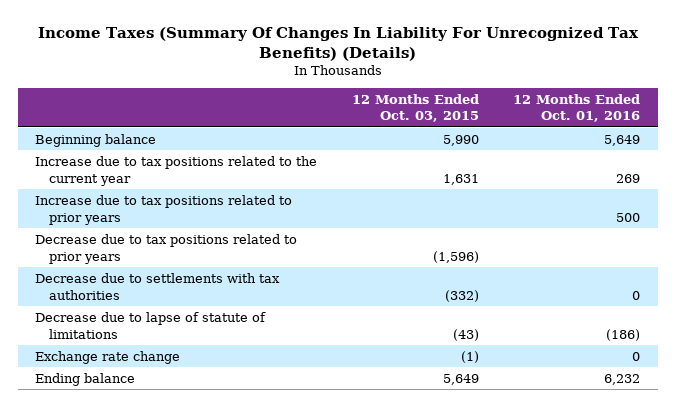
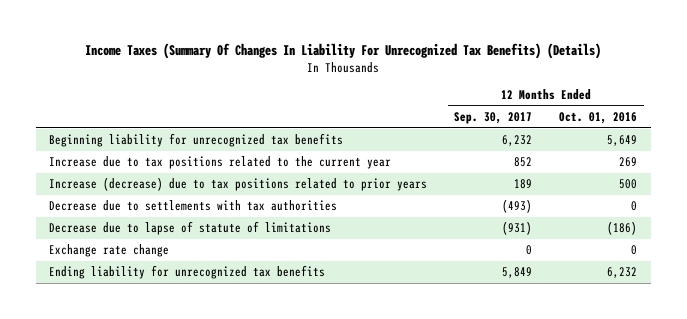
[351,93,479,123] 12 Months Ended Oct. 03, 2015 -> none
none -> [454,112,533,125] Sep. 30, 2017
[34,133,156,147] Beginning balance -> [49,133,344,148] Beginning liability for unrecognized tax benefits
[34,233,297,264] Decrease due to tax positions related to prior years -> none
[34,194,292,225] Increase due to tax positions related to prior years -> [49,177,428,192] Increase (decrease) due to tax positions related to prior years
[34,372,135,386] Ending balance -> [49,265,326,280] Ending liability for unrecognized tax benefits

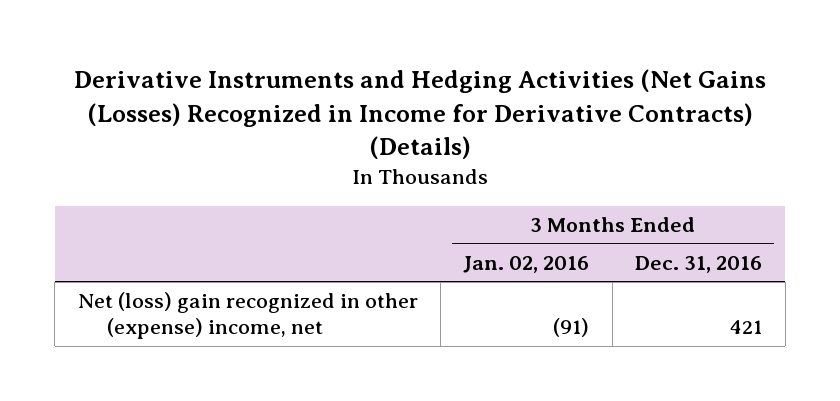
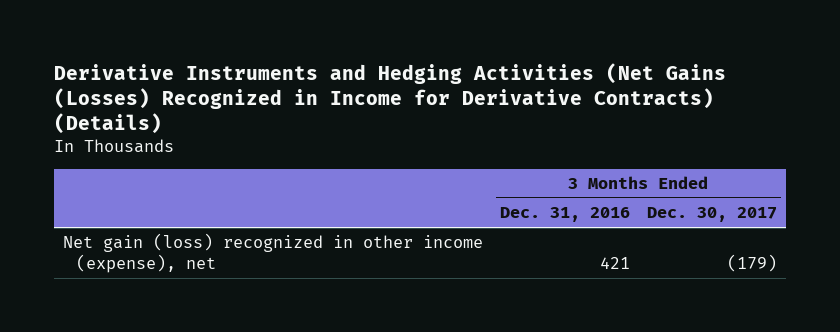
[463,255,590,273] Jan. 02, 2016 -> none
none -> [647,207,778,223] Dec. 30, 2017
[77,292,418,340] Net (loss) gain recognized in other (expense) income, net -> [62,233,483,273] Net gain (loss) recognized in other income (expense), net

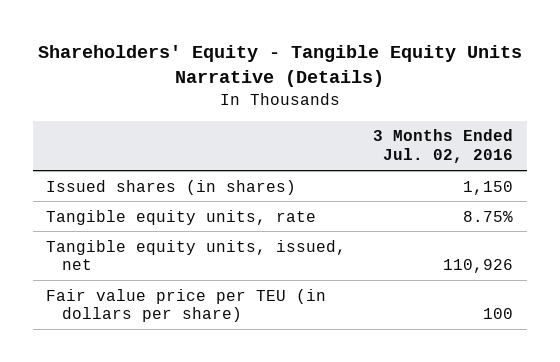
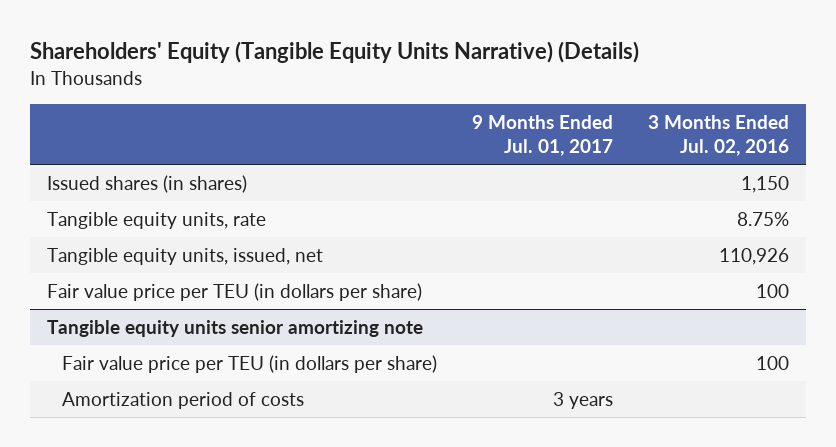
[37,44,522,87] Shareholders' Equity - Tangible Equity Units Narrative (Details) -> [29,41,639,64] Shareholders' Equity (Tangible Equity Units Narrative) (Details)
none -> [472,114,614,157] 9 Months Ended Jul. 01, 2017
none -> [47,319,424,337] Tangible equity units senior amortizing note
none -> [62,354,438,373] Fair value price per TEU (in dollars per share)
none -> [62,391,305,409] Amortization period of costs

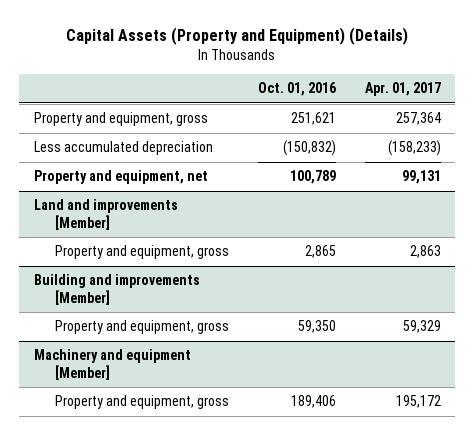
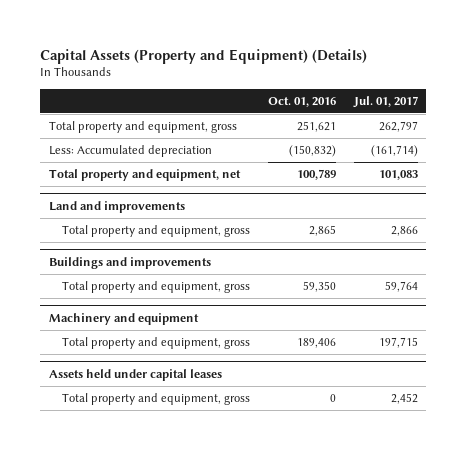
[364,82,441,97] Apr. 01, 2017 -> none
none -> [352,95,418,108] Jul. 01, 2017
[33,112,208,127] Property and equipment, gross -> [49,120,238,133] Total property and equipment, gross
[33,141,213,156] Less accumulated depreciation -> [49,144,213,157] Less: Accumulated depreciation
[33,170,208,185] Property and equipment, net -> [49,168,242,181] Total property and equipment, net
[33,199,178,230] Land and improvements [Member] -> [49,200,186,213] Land and improvements
[54,245,229,260] Property and equipment, gross -> [62,224,251,237] Total property and equipment, gross
[33,274,200,305] Building and improvements [Member] -> [49,256,212,269] Buildings and improvements
[54,320,229,335] Property and equipment, gross -> [62,280,251,293] Total property and equipment, gross
[33,349,191,380] Machinery and equipment [Member] -> [49,312,200,325] Machinery and equipment
[54,395,229,410] Property and equipment, gross -> [62,336,251,349] Total property and equipment, gross
none -> [49,368,223,381] Assets held under capital leases
none -> [62,392,251,405] Total property and equipment, gross

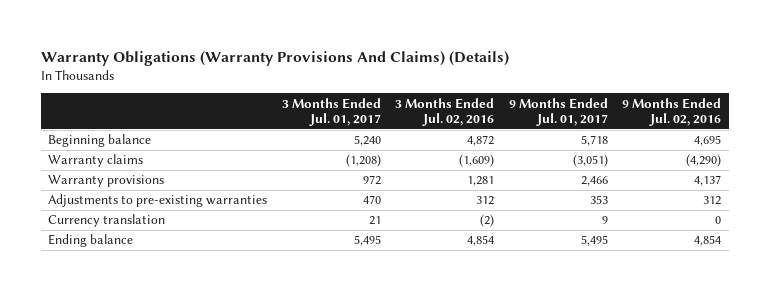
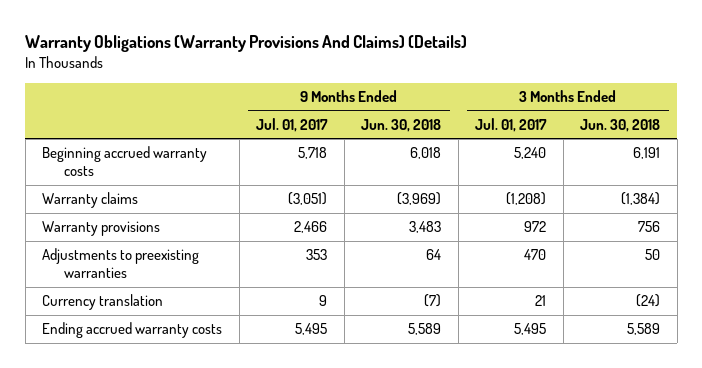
[395,97,495,127] 3 Months Ended Jul. 02, 2016 -> none
[622,97,722,127] 9 Months Ended Jul. 02, 2016 -> none
none -> [361,118,442,132] Jun. 30, 2018
none -> [580,118,661,132] Jun. 30, 2018
[48,134,152,148] Beginning balance -> [42,146,208,177] Beginning accrued warranty costs
[48,194,268,208] Adjustments to pre-existing warranties -> [42,248,200,279] Adjustments to preexisting warranties
[48,234,134,248] Ending balance -> [42,322,223,339] Ending accrued warranty costs

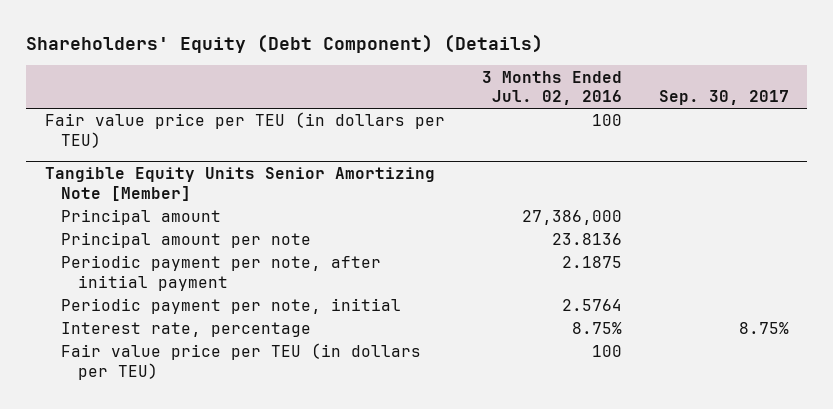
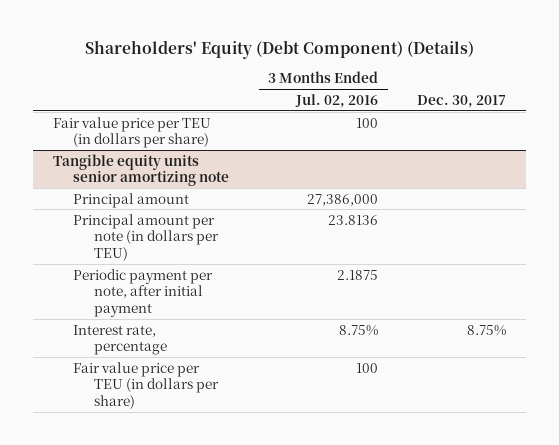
[658,90,789,106] Sep. 30, 2017 -> none
none -> [417,94,507,108] Dec. 30, 2017
[44,112,445,148] Fair value price per TEU (in dollars per TEU) -> [52,116,211,149] Fair value price per TEU (in dollars per share)
[44,167,435,201] Tangible Equity Units Senior Amortizing Note [Member] -> [52,153,230,187] Tangible equity units senior amortizing note
[61,232,312,249] Principal amount per note -> [73,213,220,262] Principal amount per note (in dollars per TEU)
[61,298,402,315] Periodic payment per note, initial -> none
[61,343,422,380] Fair value price per TEU (in dollars per TEU) -> [73,361,220,410] Fair value price per TEU (in dollars per share)

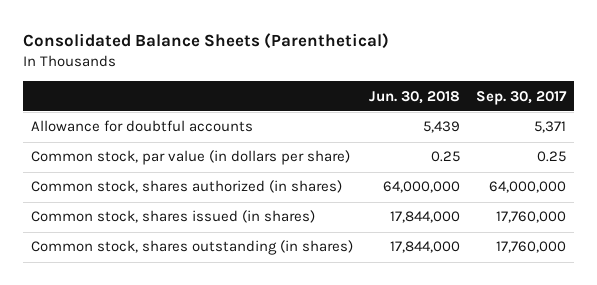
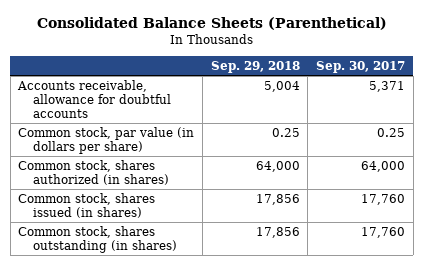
[369,90,461,104] Jun. 30, 2018 -> none
none -> [210,60,300,73] Sep. 29, 2018
[31,120,254,133] Allowance for doubtful accounts -> [17,79,171,118] Accounts receivable, allowance for doubtful accounts
[488,181,566,194] 64,000,000 -> [361,160,406,172] 64,000
[495,211,566,224] 17,760,000 -> [361,193,406,205] 17,760
[495,241,566,254] 17,760,000 -> [361,226,406,238] 17,760

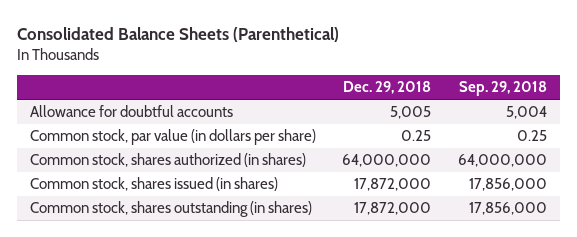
[316,60,406,73] Sep. 30, 2017 -> none
none -> [343,81,432,95] Dec. 29, 2018
[17,79,171,118] Accounts receivable, allowance for doubtful accounts -> [29,105,233,118] Allowance for doubtful accounts
[255,160,300,172] 64,000 -> [457,154,547,168] 64,000,000
[255,193,300,205] 17,856 -> [468,178,547,192] 17,856,000
[255,226,300,238] 17,856 -> [468,202,547,216] 17,856,000

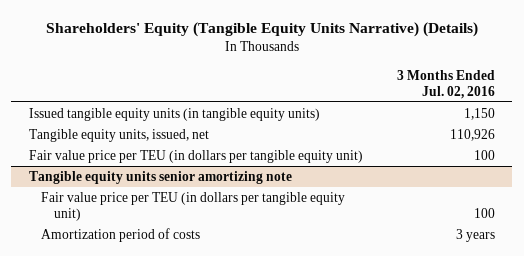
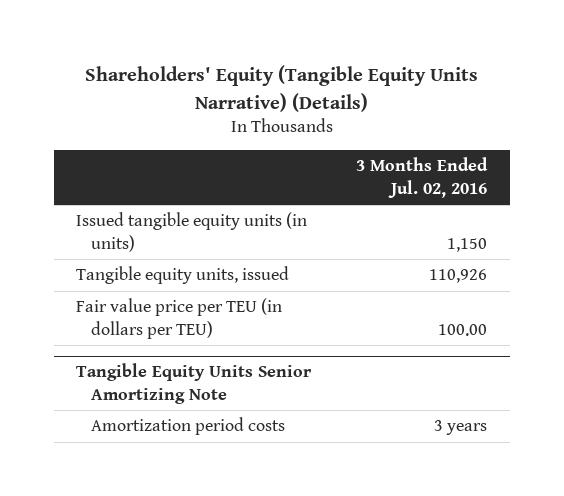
[41,191,346,222] Fair value price per TEU (in dollars per tangible equity unit) -> none
[28,107,320,121] Issued tangible equity units (in tangible equity units) -> [76,212,308,252] Issued tangible equity units (in units)
[28,128,209,142] Tangible equity units, issued, net -> [76,266,290,285] Tangible equity units, issued
[28,149,363,163] Fair value price per TEU (in dollars per tangible equity unit) -> [76,298,283,339] Fair value price per TEU (in dollars per TEU)
[474,149,496,160] 100 -> [438,323,488,336] 100.00
[28,170,292,184] Tangible equity units senior amortizing note -> [76,363,313,404] Tangible Equity Units Senior Amortizing Note
[41,227,201,242] Amortization period of costs -> [91,417,286,436] Amortization period costs

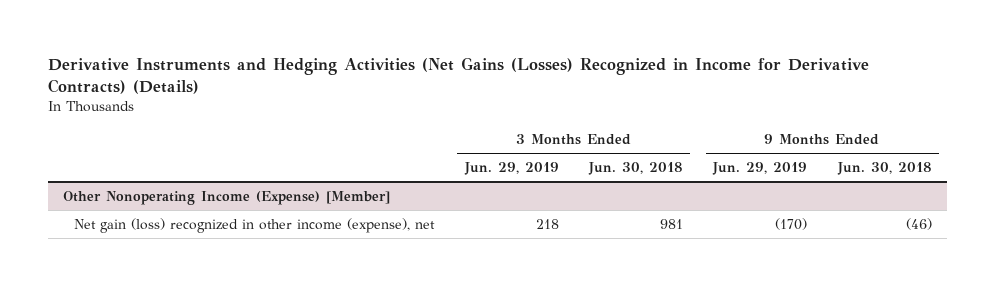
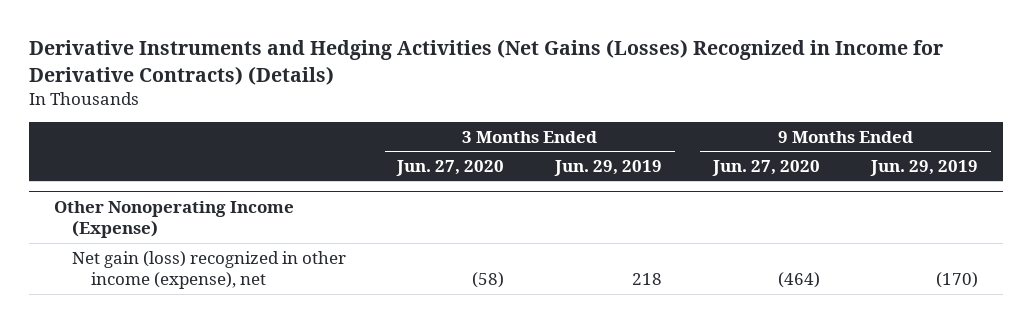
[587,162,683,176] Jun. 30, 2018 -> none
[836,162,932,176] Jun. 30, 2018 -> none
none -> [396,159,505,176] Jun. 27, 2020
none -> [712,159,821,176] Jun. 27, 2020
[63,190,391,205] Other Nonoperating Income (Expense) [Member] -> [54,200,295,239] Other Nonoperating Income (Expense)

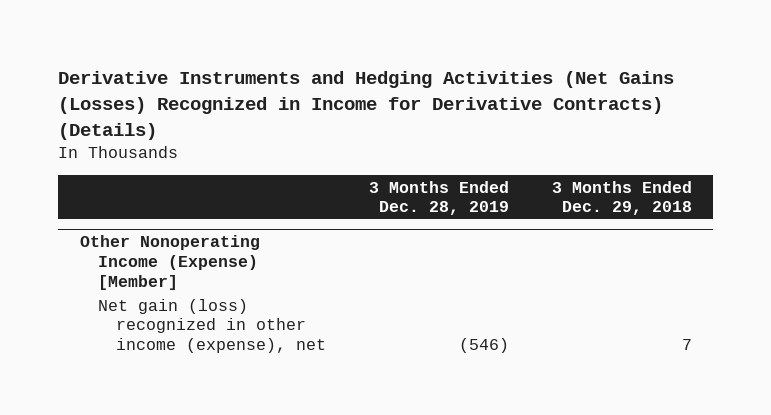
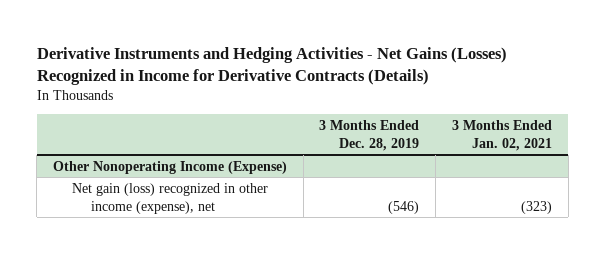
[58,71,675,140] Derivative Instruments and Hedging Activities (Net Gains (Losses) Recognized in Income for Derivative Contracts) (Details) -> [36,46,507,85] Derivative Instruments and Hedging Activities - Net Gains (Losses) Recognized in Income for Derivative Contracts (Details)
[551,180,692,216] 3 Months Ended Dec. 29, 2018 -> none
none -> [451,119,552,151] 3 Months Ended Jan. 02, 2021
[79,235,260,290] Other Nonoperating Income (Expense) [Member] -> [52,160,287,174] Other Nonoperating Income (Expense)

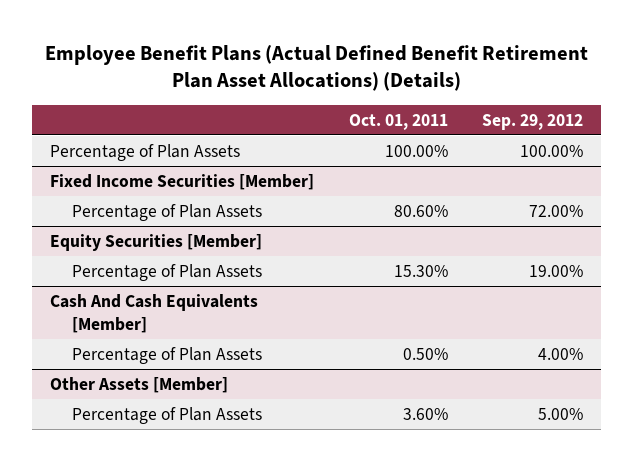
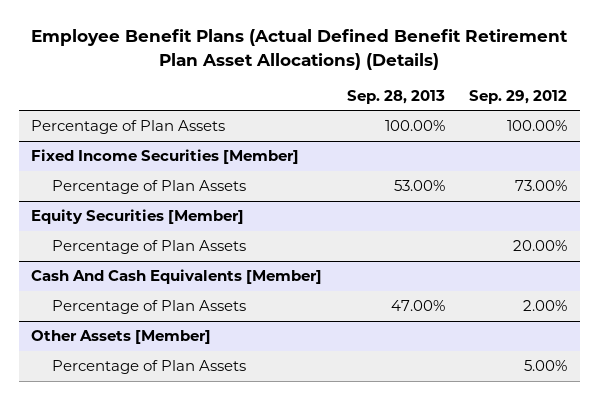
[348,113,448,130] Oct. 01, 2011 -> none
none -> [346,89,445,104] Sep. 28, 2013
[529,204,584,217] 72.00% -> [515,180,568,192] 73.00%
[529,264,584,277] 19.00% -> [513,240,568,252] 20.00%
[538,347,584,360] 4.00% -> [523,300,568,312] 2.00%

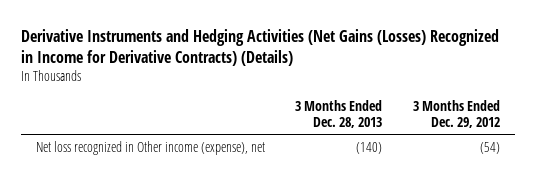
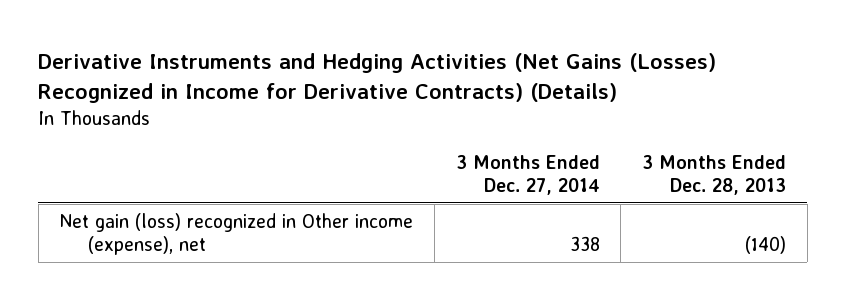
[412,100,500,128] 3 Months Ended Dec. 29, 2012 -> none
none -> [455,155,600,195] 3 Months Ended Dec. 27, 2014
[36,140,266,155] Net loss recognized in Other income (expense), net -> [59,213,414,255] Net gain (loss) recognized in Other income (expense), net

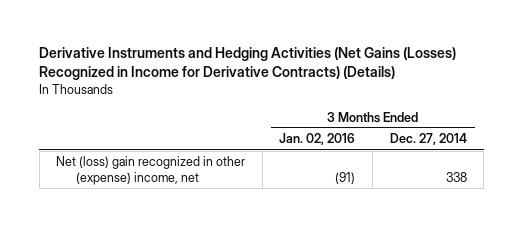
[642,155,787,195] 3 Months Ended Dec. 28, 2013 -> none
none -> [279,133,356,146] Jan. 02, 2016
[59,213,414,255] Net gain (loss) recognized in Other income (expense), net -> [56,156,246,185] Net (loss) gain recognized in other (expense) income, net

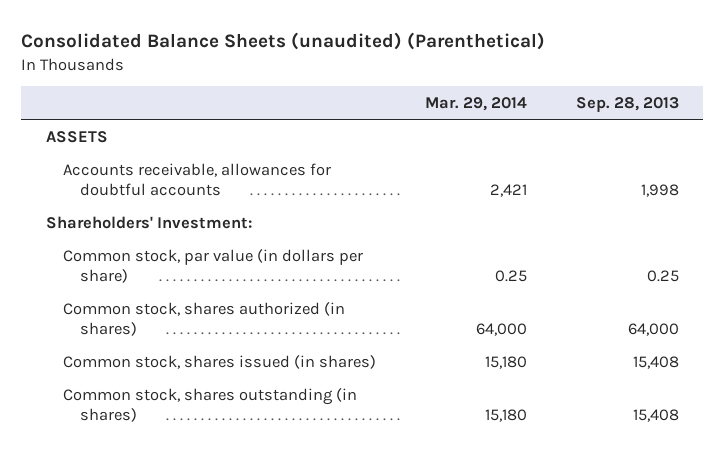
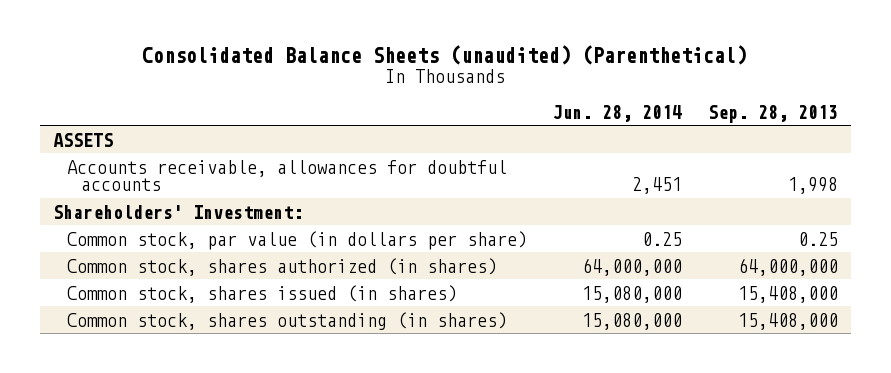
[424,96,527,111] Mar. 29, 2014 -> none
none -> [552,104,683,122] Jun. 28, 2014
[627,322,679,336] 64,000 -> [738,257,839,276] 64,000,000
[632,355,679,369] 15,408 -> [738,285,839,303] 15,408,000
[632,408,679,422] 15,408 -> [738,312,839,330] 15,408,000

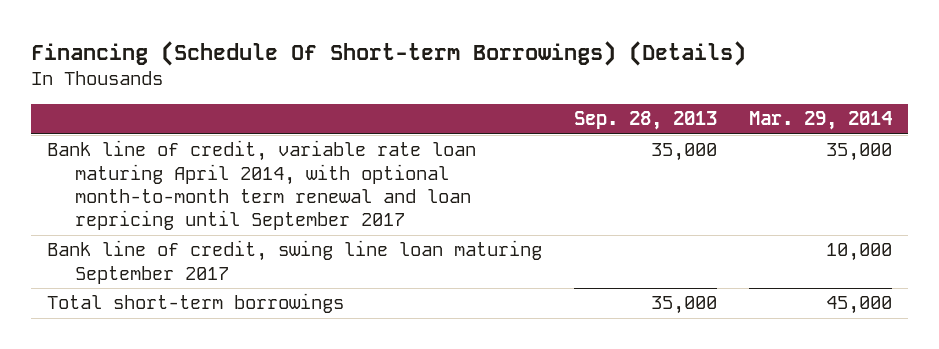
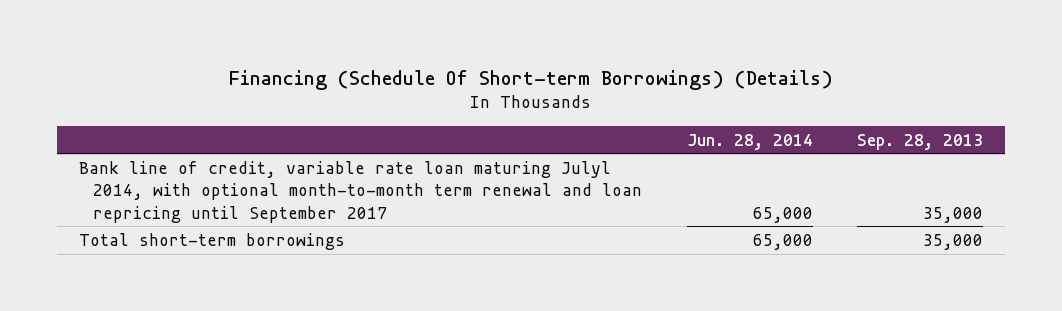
[749,111,893,131] Mar. 29, 2014 -> none
none -> [686,133,813,150] Jun. 28, 2014
[46,240,542,284] Bank line of credit, swing line loan maturing September 2017 -> none
[46,140,476,231] Bank line of credit, variable rate loan maturing April 2014, with optional month-to-month term renewal and loan repricing until September 2017 -> [79,160,643,223] Bank line of credit, variable rate loan maturing Julyl 2014, with optional month-to-month term renewal and loan repricing until September 2017

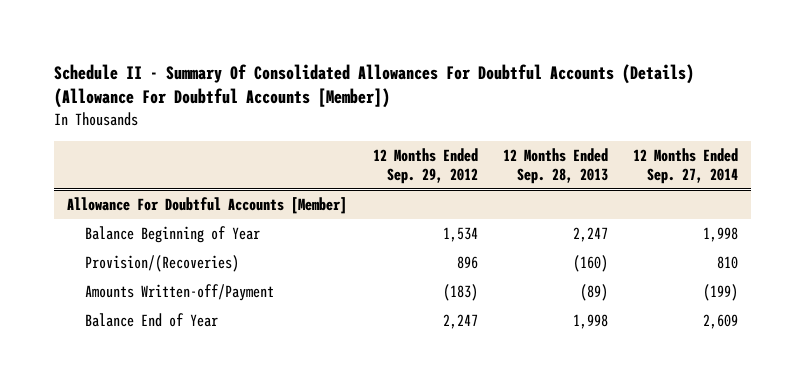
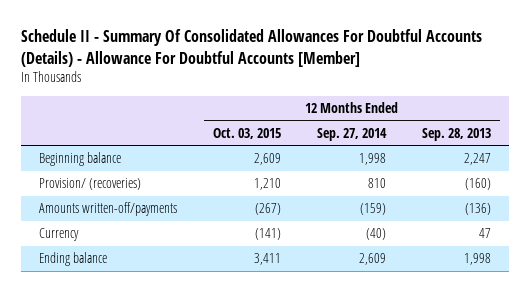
[54,63,695,109] Schedule II - Summary Of Consolidated Allowances For Doubtful Accounts (Details) (Allowance For Doubtful Accounts [Member]) -> [20,29,482,67] Schedule II - Summary Of Consolidated Allowances For Doubtful Accounts (Details) - Allowance For Doubtful Accounts [Member]
[372,147,478,184] 12 Months Ended Sep. 29, 2012 -> none
none -> [212,127,281,139] Oct. 03, 2015
[67,197,348,215] Allowance For Doubtful Accounts [Member] -> none
[85,226,261,244] Balance Beginning of Year -> [38,152,121,167] Beginning balance
[85,255,240,273] Provision/(Recoveries) -> [38,178,141,191] Provision/ (recoveries)
[85,284,275,302] Amounts Written-off/Payment -> [38,202,177,217] Amounts written-off/payments
[579,284,608,302] (89) -> [464,203,491,216] (136)
[703,284,739,302] (199) -> [359,203,386,216] (159)
none -> [38,228,79,242] Currency
[85,313,219,328] Balance End of Year -> [38,252,107,267] Ending balance

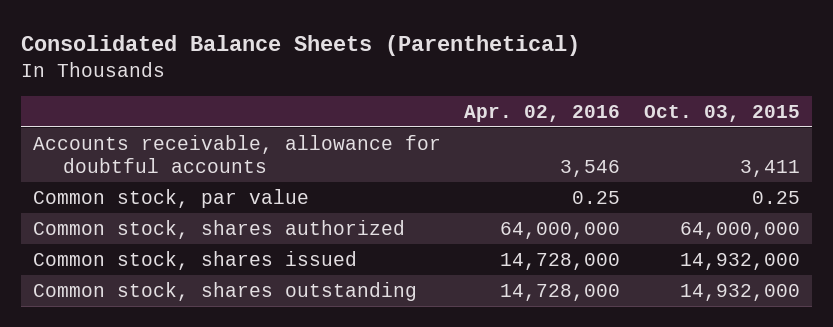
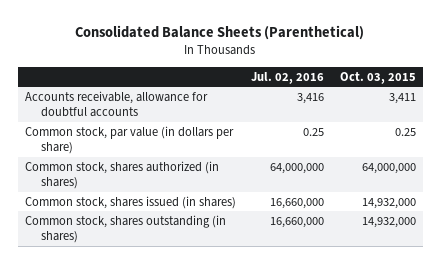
[464,104,621,122] Apr. 02, 2016 -> none
none -> [251,71,325,84] Jul. 02, 2016
[32,188,309,208] Common stock, par value -> [25,125,235,155] Common stock, par value (in dollars per share)
[32,219,405,239] Common stock, shares authorized -> [25,160,220,190] Common stock, shares authorized (in shares)
[32,250,357,270] Common stock, shares issued -> [25,195,237,209] Common stock, shares issued (in shares)
[32,281,417,301] Common stock, shares outstanding -> [25,214,227,244] Common stock, shares outstanding (in shares)

